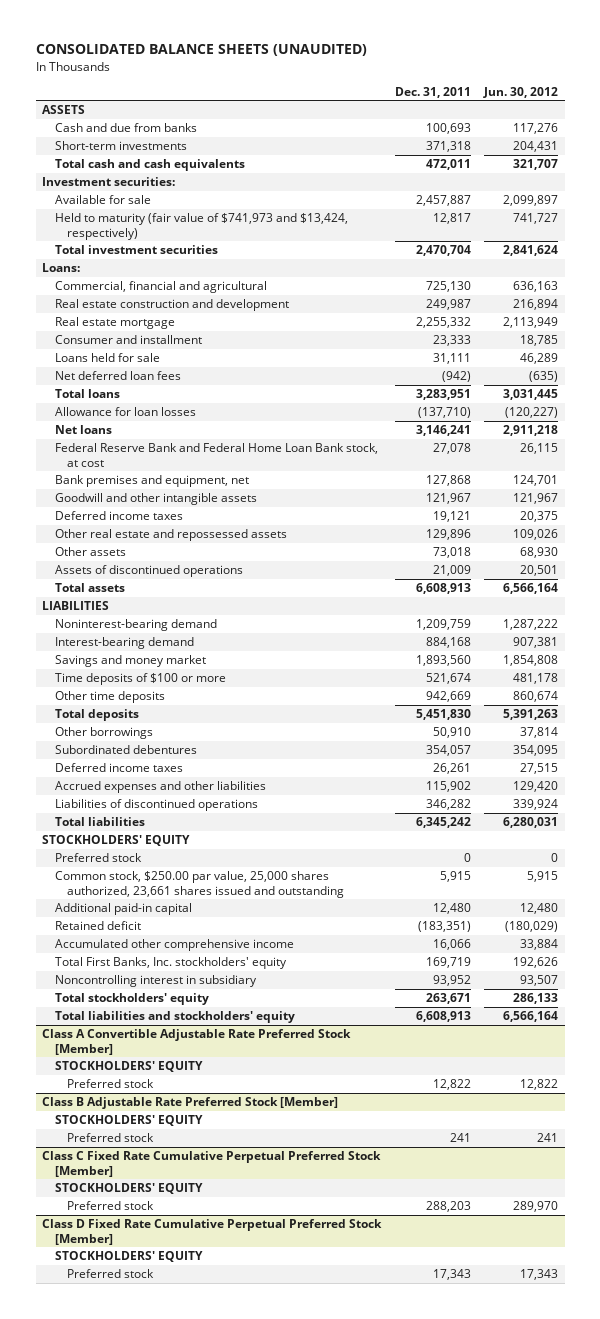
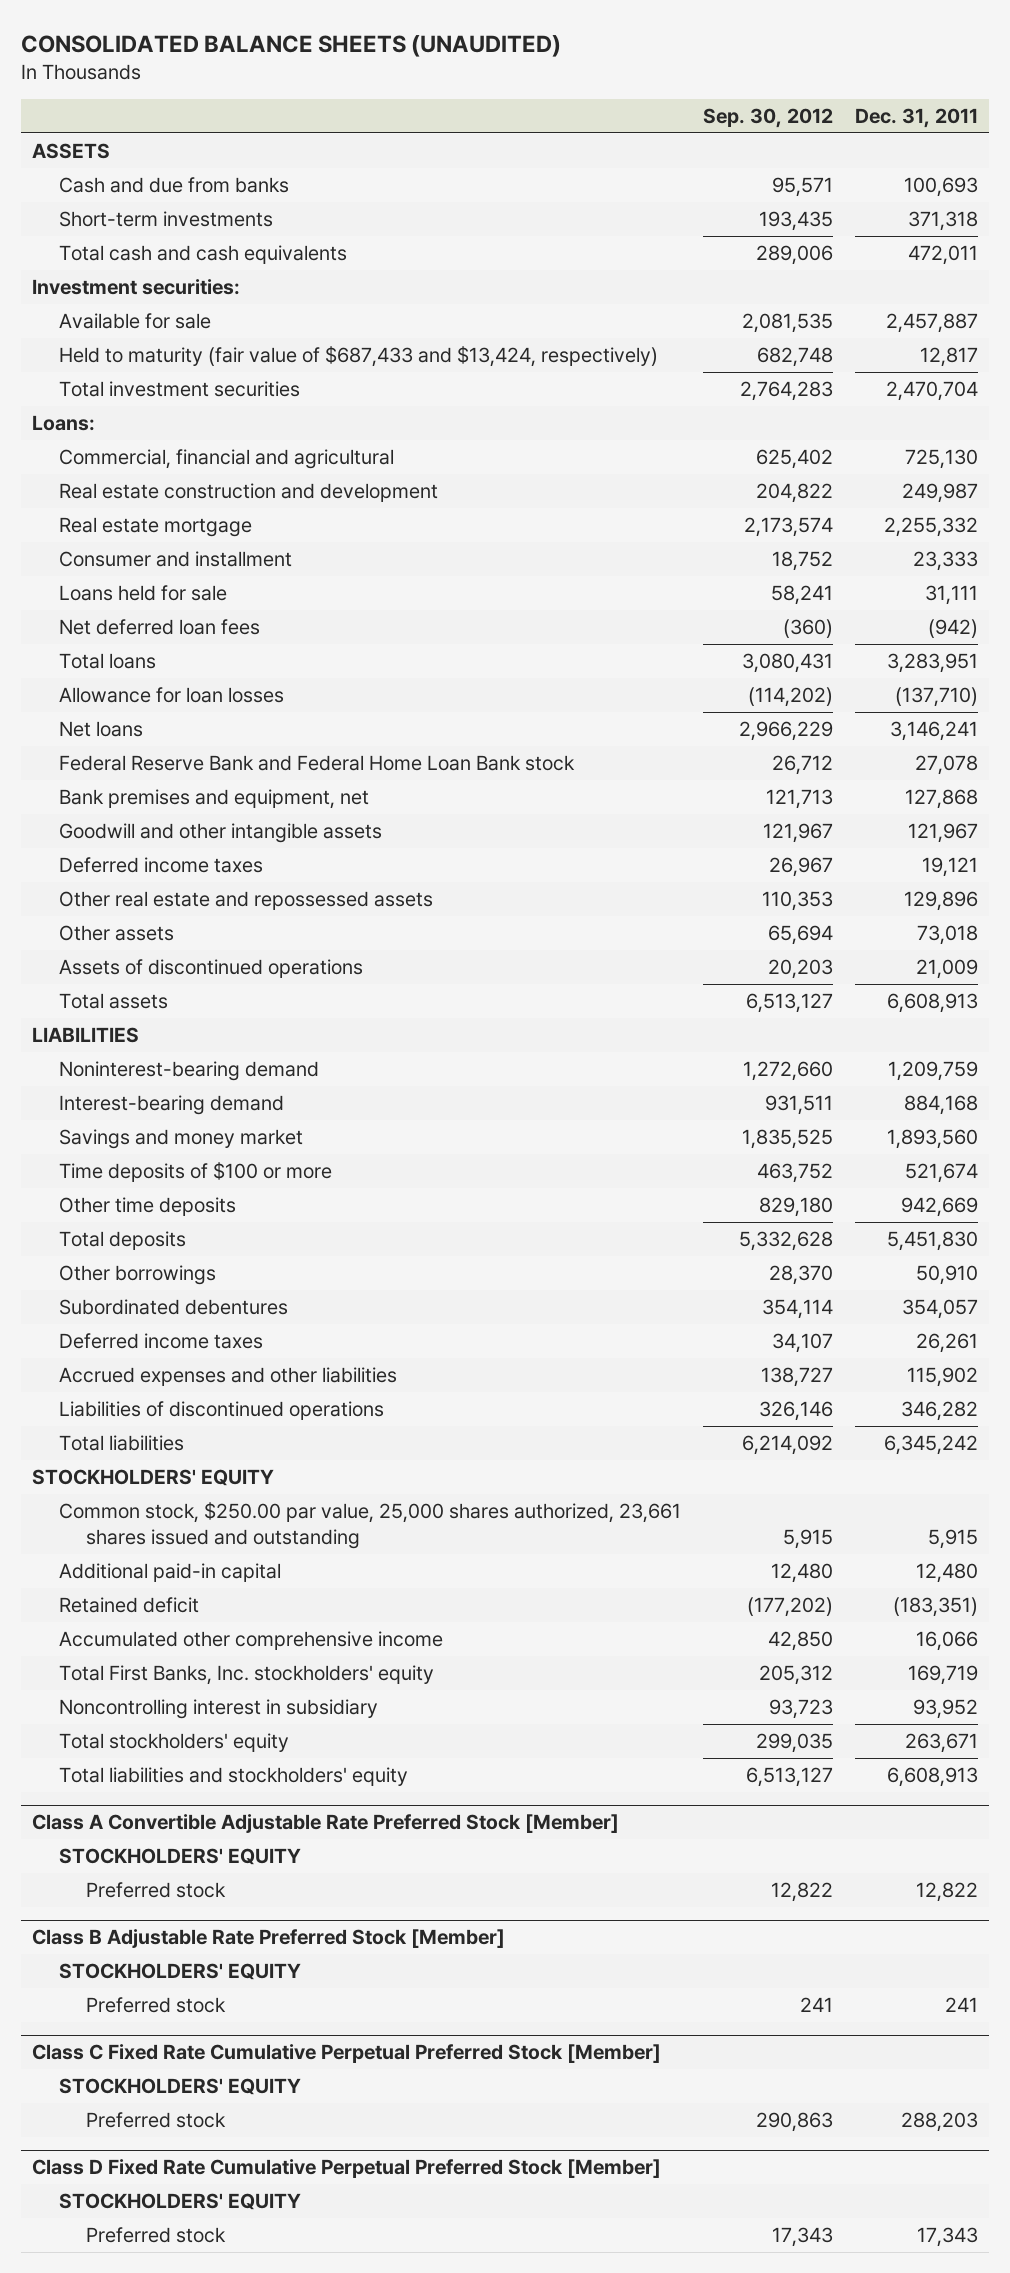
[483,86,559,98] Jun. 30, 2012 -> none
none -> [702,108,833,129] Sep. 30, 2012
[54,213,348,240] Held to maturity (fair value of $741,973 and $13,424, respectively) -> [58,346,658,368] Held to maturity (fair value of $687,433 and $13,424, respectively)
[54,443,378,467] Federal Reserve Bank and Federal Home Loan Bank stock, at cost -> [58,755,575,772] Federal Reserve Bank and Federal Home Loan Bank stock
[54,853,142,863] Preferred stock -> none

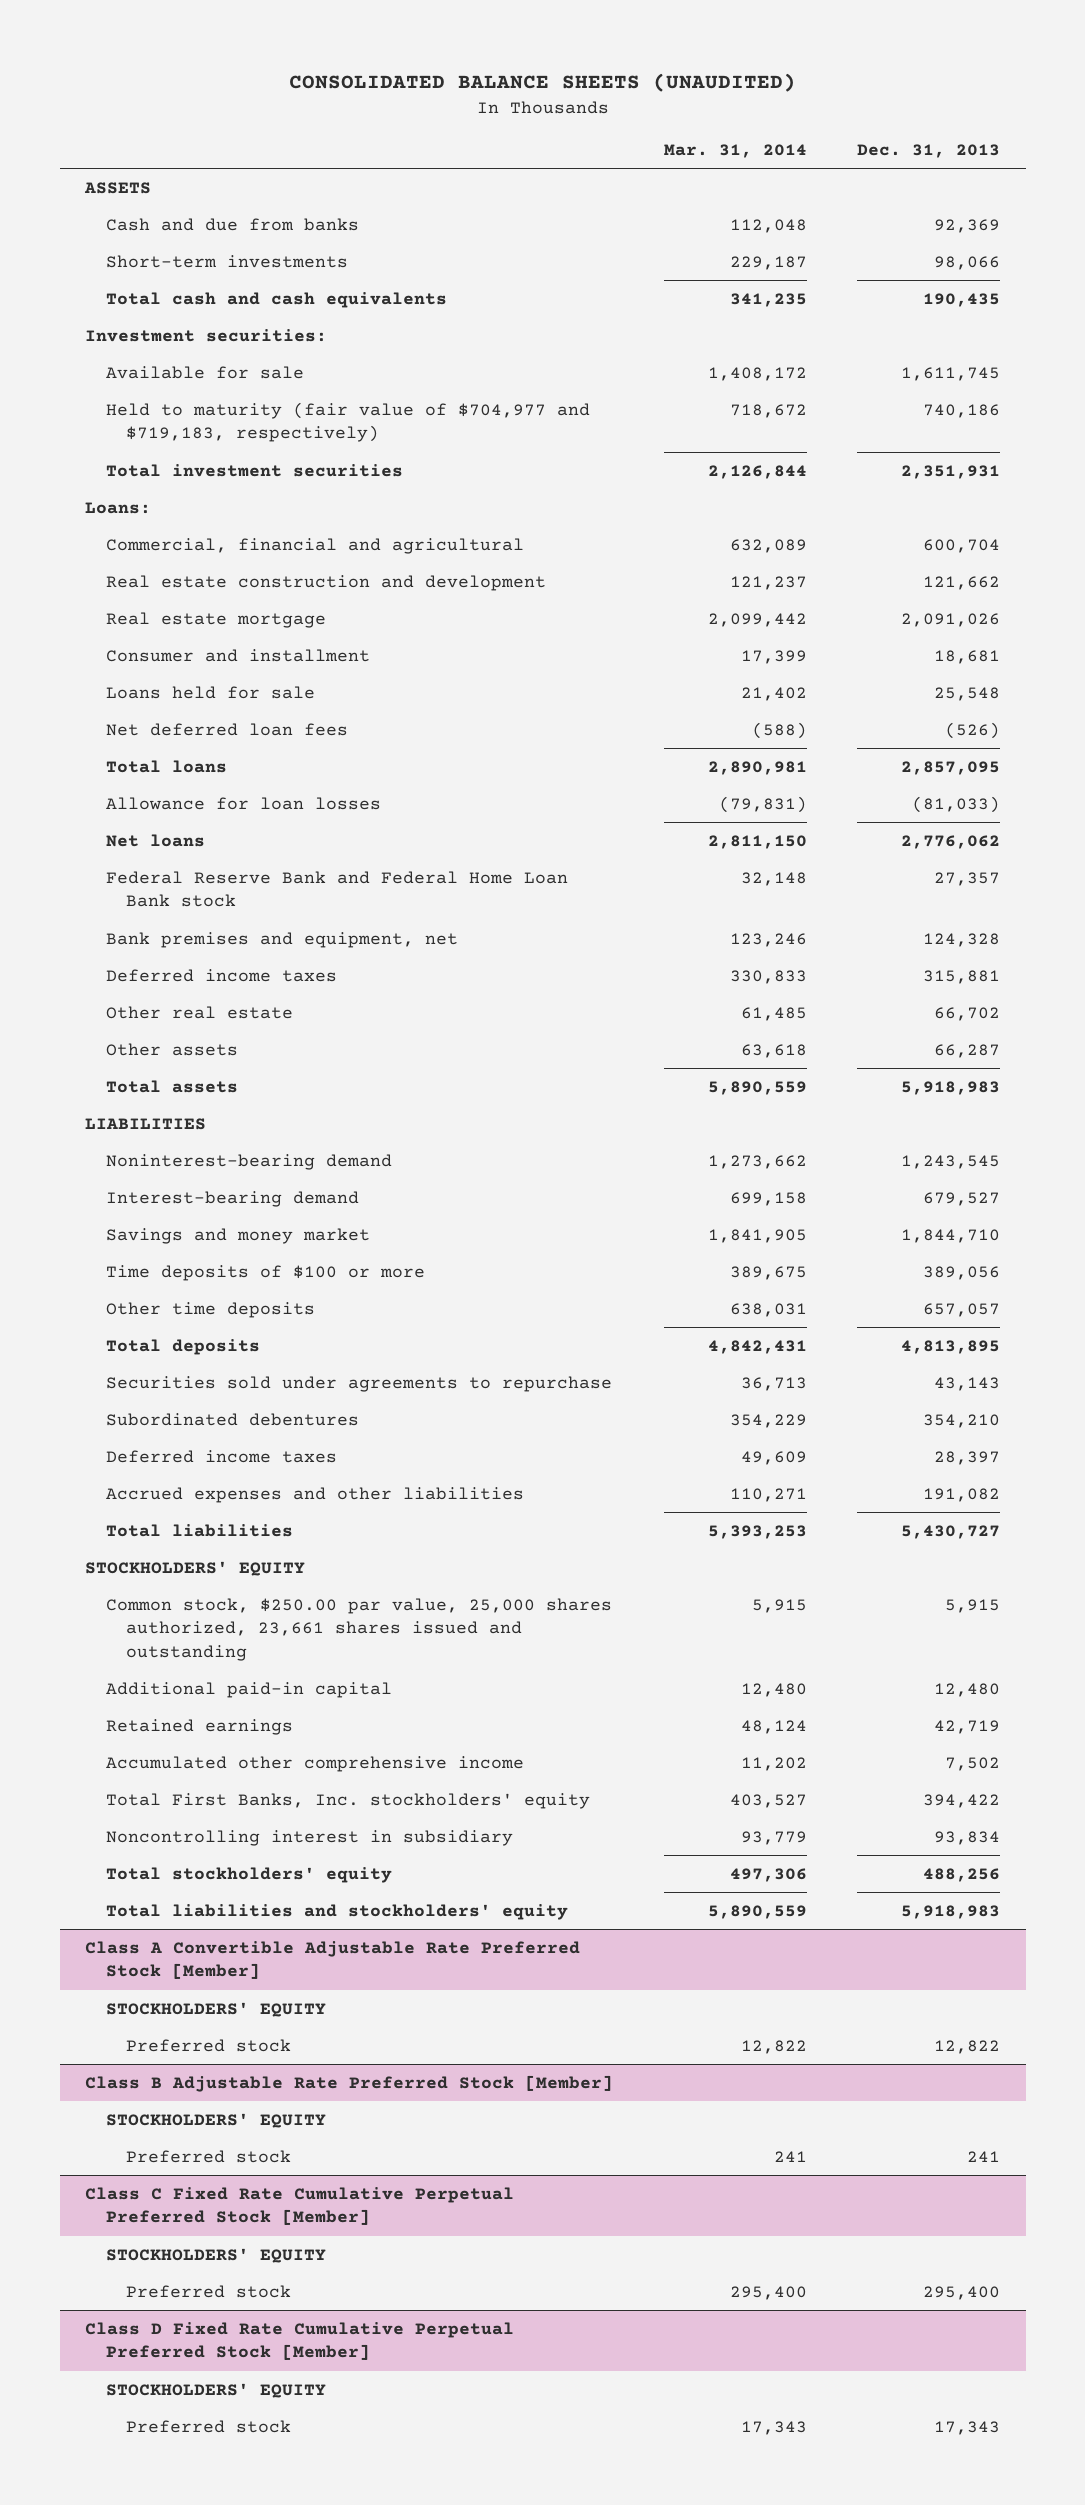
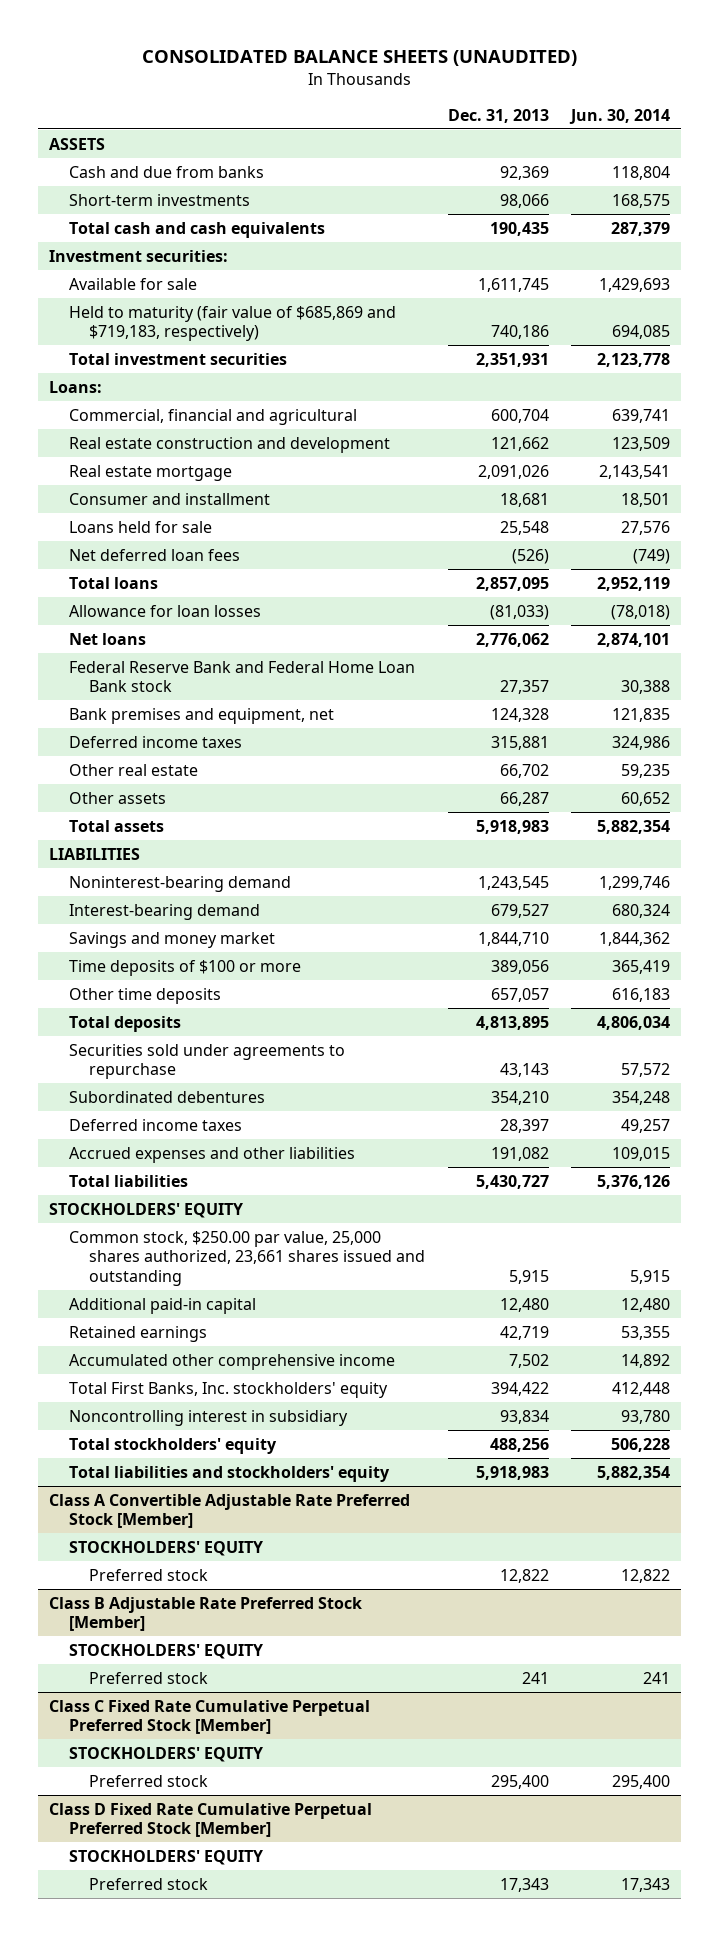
[663,143,807,158] Mar. 31, 2014 -> none
none -> [569,108,671,124] Jun. 30, 2014
[105,401,590,443] Held to maturity (fair value of $704,977 and $719,183, respectively) -> [69,305,397,342] Held to maturity (fair value of $685,869 and $719,183, respectively)

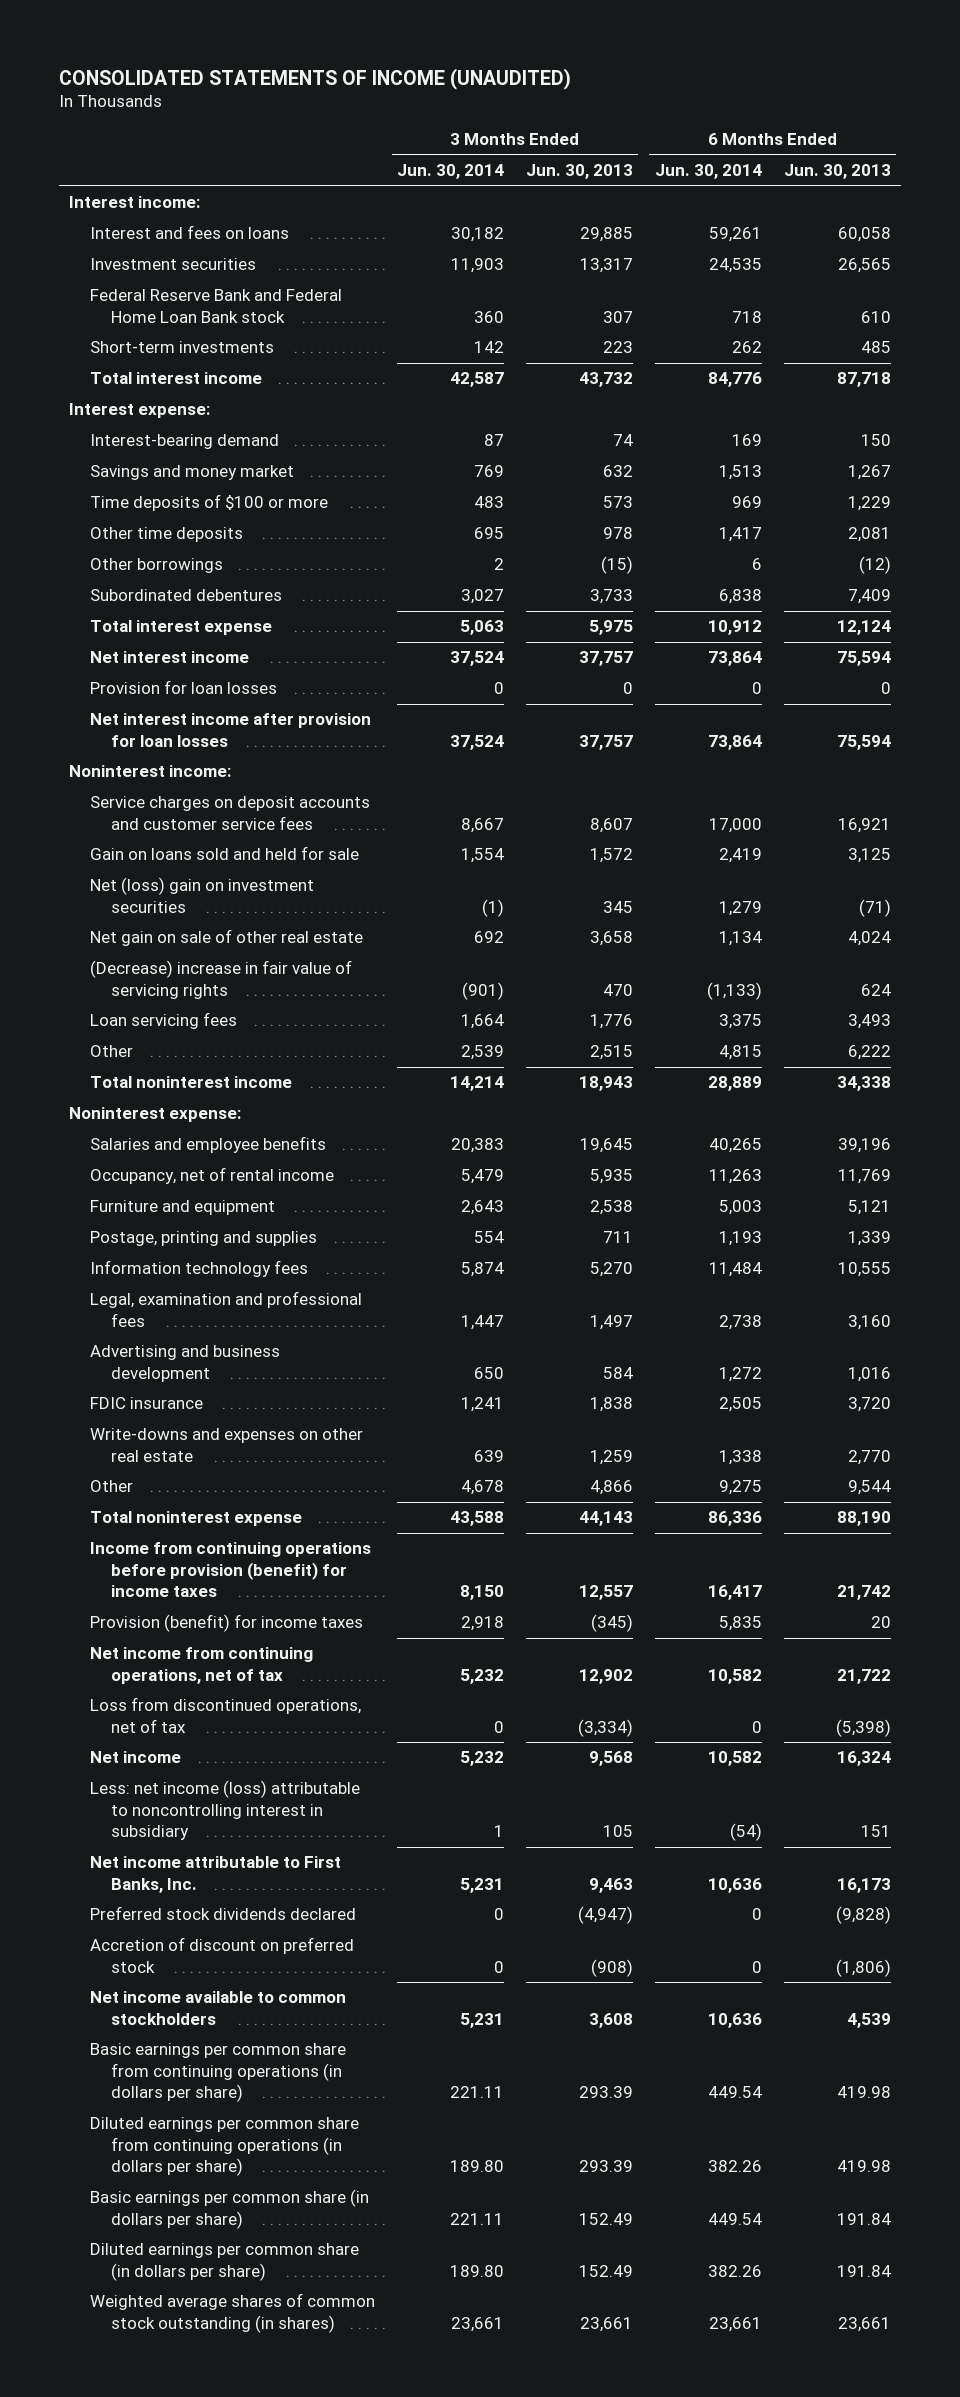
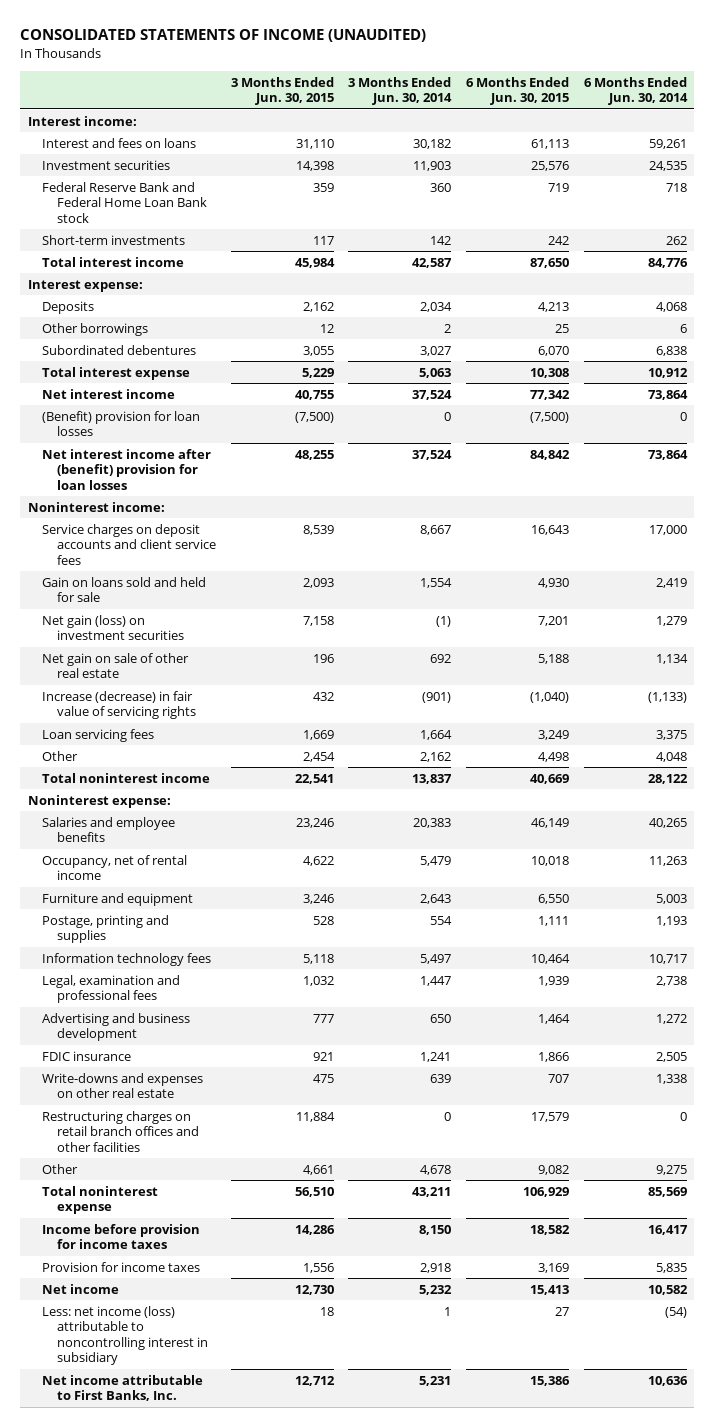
[525,164,633,180] Jun. 30, 2013 -> none
[783,164,891,180] Jun. 30, 2013 -> none
none -> [230,76,334,105] 3 Months Ended Jun. 30, 2015
none -> [465,76,569,105] 6 Months Ended Jun. 30, 2015
[90,434,280,450] Interest-bearing demand -> none
[90,465,295,481] Savings and money market -> none
[90,494,329,512] Time deposits of $100 or more -> none
[90,527,244,543] Other time deposits -> none
none -> [42,300,95,314] Deposits
[90,680,278,695] Provision for loan losses -> [42,410,201,437] (Benefit) provision for loan losses
[90,713,372,747] Net interest income after provision for loan losses -> [42,448,212,490] Net interest income after (benefit) provision for loan losses
[90,796,371,830] Service charges on deposit accounts and customer service fees -> [42,523,216,565] Service charges on deposit accounts and client service fees
[90,877,315,913] Net (loss) gain on investment securities -> [42,614,184,641] Net gain (loss) on investment securities
[90,960,353,999] (Decrease) increase in fair value of servicing rights -> [42,690,196,720] Increase (decrease) in fair value of servicing rights
[461,1045,505,1061] 2,539 -> [420,751,452,762] 2,162
[718,1045,762,1061] 4,815 -> [655,751,687,762] 4,048
[450,1076,505,1092] 14,214 -> [412,773,453,784] 13,837
[707,1076,762,1092] 28,889 -> [647,773,688,784] 28,122
[461,1262,505,1278] 5,874 -> [420,953,452,964] 5,497
[708,1262,762,1278] 11,484 -> [648,953,687,964] 10,717
none -> [42,1110,199,1152] Restructuring charges on retail branch offices and other facilities
[90,1647,314,1684] Net income from continuing operations, net of tax -> none
[90,1697,362,1733] Loss from discontinued operations, net of tax -> none
[450,1511,505,1527] 43,588 -> [412,1186,452,1197] 43,211
[707,1511,762,1527] 86,336 -> [647,1186,687,1197] 85,569
[90,1542,372,1598] Income from continuing operations before provision (benefit) for income taxes -> [42,1223,201,1250] Income before provision for income taxes
[90,1614,364,1633] Provision (benefit) for income taxes -> [42,1261,201,1272] Provision for income taxes
[90,1906,357,1921] Preferred stock dividends declared -> none
[90,1937,355,1973] Accretion of discount on preferred stock -> none
[90,1991,347,2025] Net income available to common stockholders -> none
[90,2043,347,2103] Basic earnings per common share from continuing operations (in dollars per share) -> none
[90,2117,360,2177] Diluted earnings per common share from continuing operations (in dollars per share) -> none
[90,2189,370,2229] Basic earnings per common share (in dollars per share) -> none
[90,2243,360,2281] Diluted earnings per common share (in dollars per share) -> none
[90,2293,376,2333] Weighted average shares of common stock outstanding (in shares) -> none

